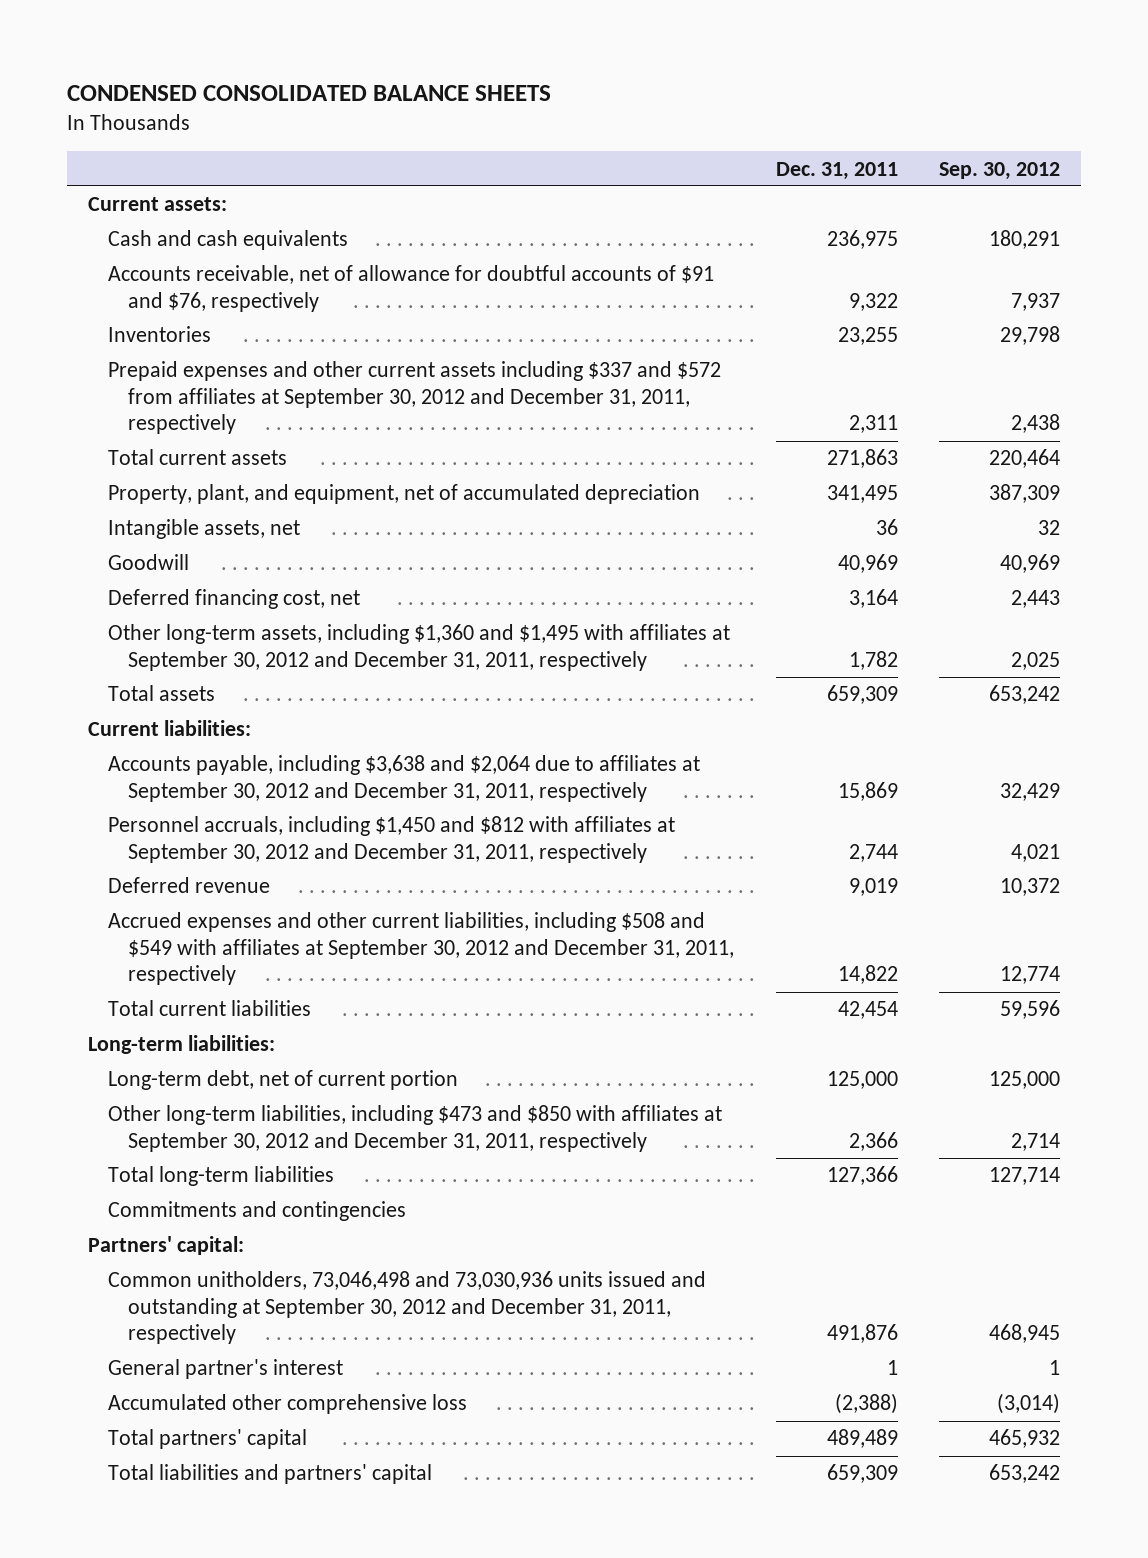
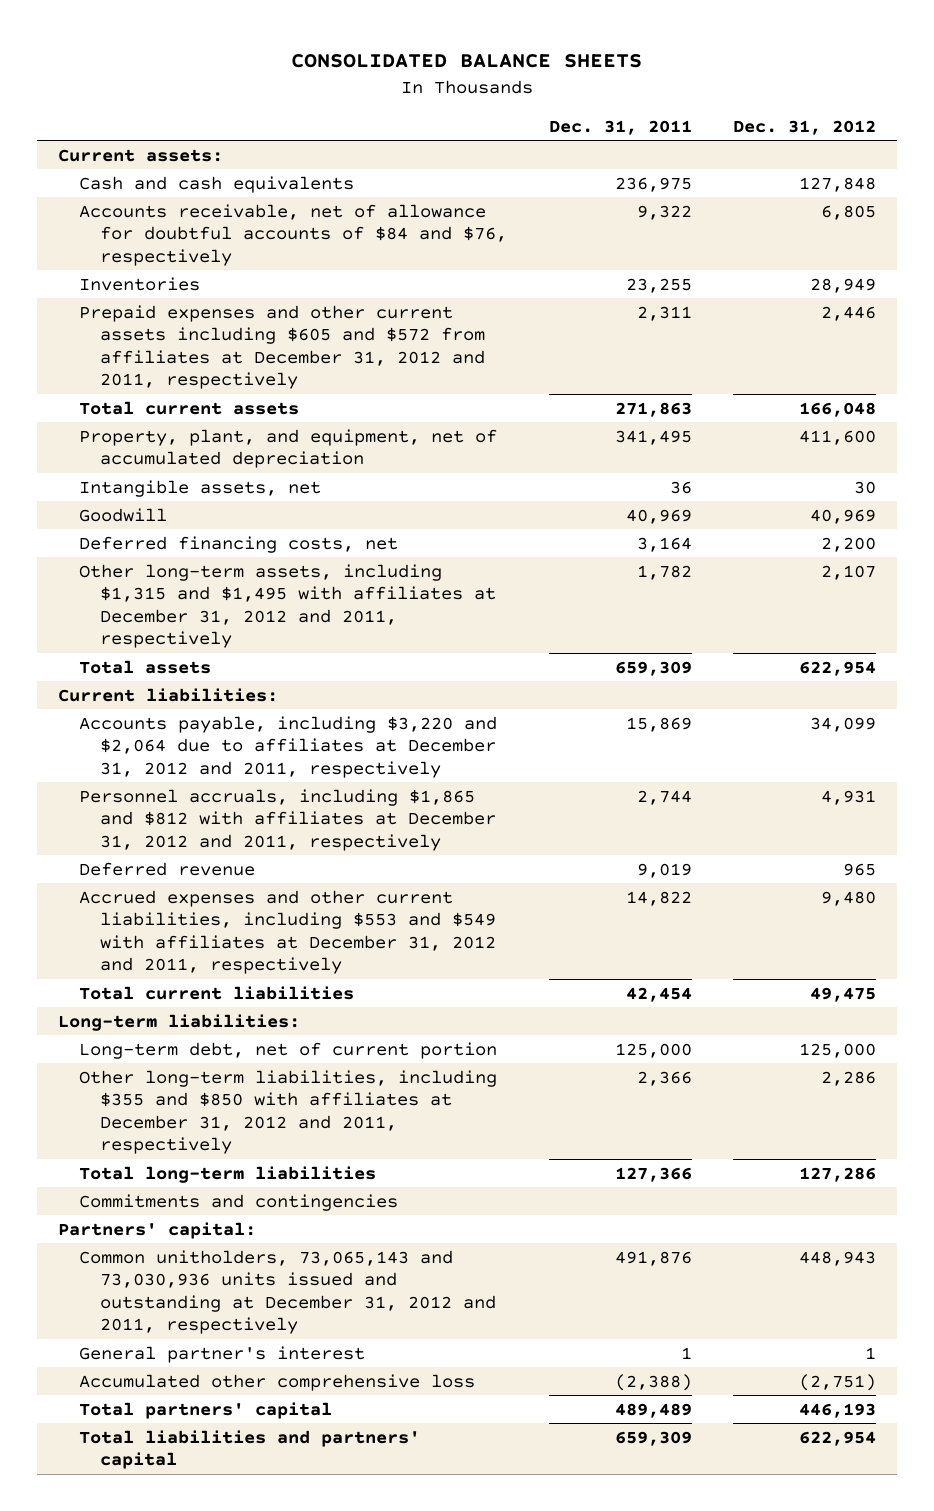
[67,84,552,101] CONDENSED CONSOLIDATED BALANCE SHEETS -> [291,53,643,68] CONSOLIDATED BALANCE SHEETS
[939,161,1061,180] Sep. 30, 2012 -> none
none -> [733,119,877,135] Dec. 31, 2012
[107,265,714,312] Accounts receivable, net of allowance for doubtful accounts of $91 and $76, respectively -> [79,203,508,266] Accounts receivable, net of allowance for doubtful accounts of $84 and $76, respectively
[107,361,721,435] Prepaid expenses and other current assets including $337 and $572 from affiliates at September 30, 2012 and December 31, 2011, respectively -> [79,304,486,390] Prepaid expenses and other current assets including $605 and $572 from affiliates at December 31, 2012 and 2011, respectively
[107,589,360,610] Deferred financing cost, net -> [79,535,399,553] Deferred financing costs, net
[107,624,730,671] Other long-term assets, including $1,360 and $1,495 with affiliates at September 30, 2012 and December 31, 2011, respectively -> [79,563,497,649] Other long-term assets, including $1,315 and $1,495 with affiliates at December 31, 2012 and 2011, respectively
[107,755,700,802] Accounts payable, including $3,638 and $2,064 due to affiliates at September 30, 2012 and December 31, 2011, respectively -> [79,715,498,778] Accounts payable, including $3,220 and $2,064 due to affiliates at December 31, 2012 and 2011, respectively
[107,816,675,863] Personnel accruals, including $1,450 and $812 with affiliates at September 30, 2012 and December 31, 2011, respectively -> [79,788,497,851] Personnel accruals, including $1,865 and $812 with affiliates at December 31, 2012 and 2011, respectively
[107,912,734,986] Accrued expenses and other current liabilities, including $508 and $549 with affiliates at September 30, 2012 and December 31, 2011, respectively -> [79,889,497,975] Accrued expenses and other current liabilities, including $553 and $549 with affiliates at December 31, 2012 and 2011, respectively
[107,1105,722,1152] Other long-term liabilities, including $473 and $850 with affiliates at September 30, 2012 and December 31, 2011, respectively -> [79,1069,498,1155] Other long-term liabilities, including $355 and $850 with affiliates at December 31, 2012 and 2011, respectively
[107,1271,706,1345] Common unitholders, 73,046,498 and 73,030,936 units issued and outstanding at September 30, 2012 and December 31, 2011, respectively -> [79,1249,497,1335] Common unitholders, 73,065,143 and 73,030,936 units issued and outstanding at December 31, 2012 and 2011, respectively

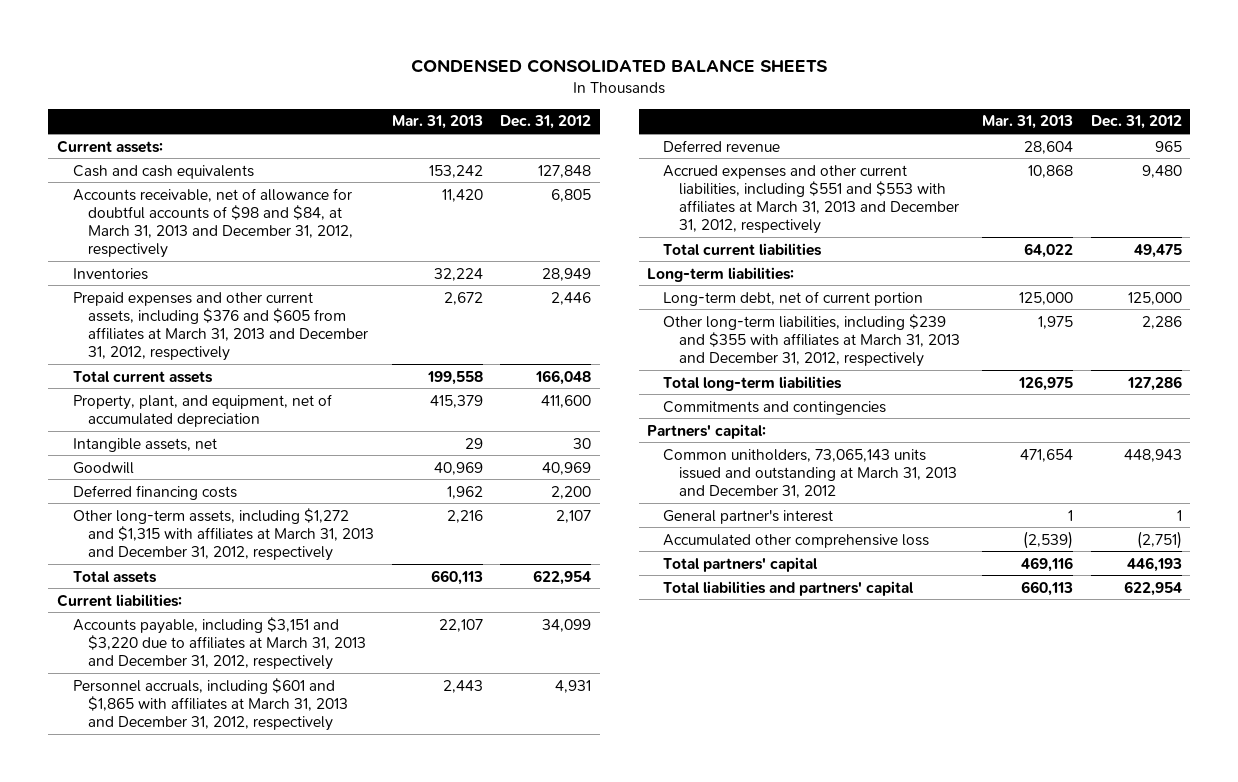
[291,53,643,68] CONSOLIDATED BALANCE SHEETS -> [411,59,829,74] CONDENSED CONSOLIDATED BALANCE SHEETS
[548,119,692,135] Dec. 31, 2011 -> none
none -> [391,115,483,130] Mar. 31, 2013
[79,203,508,266] Accounts receivable, net of allowance for doubtful accounts of $84 and $76, respectively -> [72,187,354,259] Accounts receivable, net of allowance for doubtful accounts of $98 and $84, at March 31, 2013 and December 31, 2012, respectively
[79,304,486,390] Prepaid expenses and other current assets including $605 and $572 from affiliates at December 31, 2012 and 2011, respectively -> [72,291,369,362] Prepaid expenses and other current assets, including $376 and $605 from affiliates at March 31, 2013 and December 31, 2012, respectively
[79,535,399,553] Deferred financing costs, net -> [72,484,237,500] Deferred financing costs
[79,563,497,649] Other long-term assets, including $1,315 and $1,495 with affiliates at December 31, 2012 and 2011, respectively -> [72,507,375,561] Other long-term assets, including $1,272 and $1,315 with affiliates at March 31, 2013 and December 31, 2012, respectively
[79,715,498,778] Accounts payable, including $3,220 and $2,064 due to affiliates at December 31, 2012 and 2011, respectively -> [72,616,367,670] Accounts payable, including $3,151 and $3,220 due to affiliates at March 31, 2013 and December 31, 2012, respectively
[79,788,497,851] Personnel accruals, including $1,865 and $812 with affiliates at December 31, 2012 and 2011, respectively -> [72,677,349,731] Personnel accruals, including $601 and $1,865 with affiliates at March 31, 2013 and December 31, 2012, respectively
[79,889,497,975] Accrued expenses and other current liabilities, including $553 and $549 with affiliates at December 31, 2012 and 2011, respectively -> [663,164,960,235] Accrued expenses and other current liabilities, including $551 and $553 with affiliates at March 31, 2013 and December 31, 2012, respectively
[79,1069,498,1155] Other long-term liabilities, including $355 and $850 with affiliates at December 31, 2012 and 2011, respectively -> [663,313,961,367] Other long-term liabilities, including $239 and $355 with affiliates at March 31, 2013 and December 31, 2012, respectively
[79,1249,497,1335] Common unitholders, 73,065,143 and 73,030,936 units issued and outstanding at December 31, 2012 and 2011, respectively -> [663,448,958,498] Common unitholders, 73,065,143 units issued and outstanding at March 31, 2013 and December 31, 2012

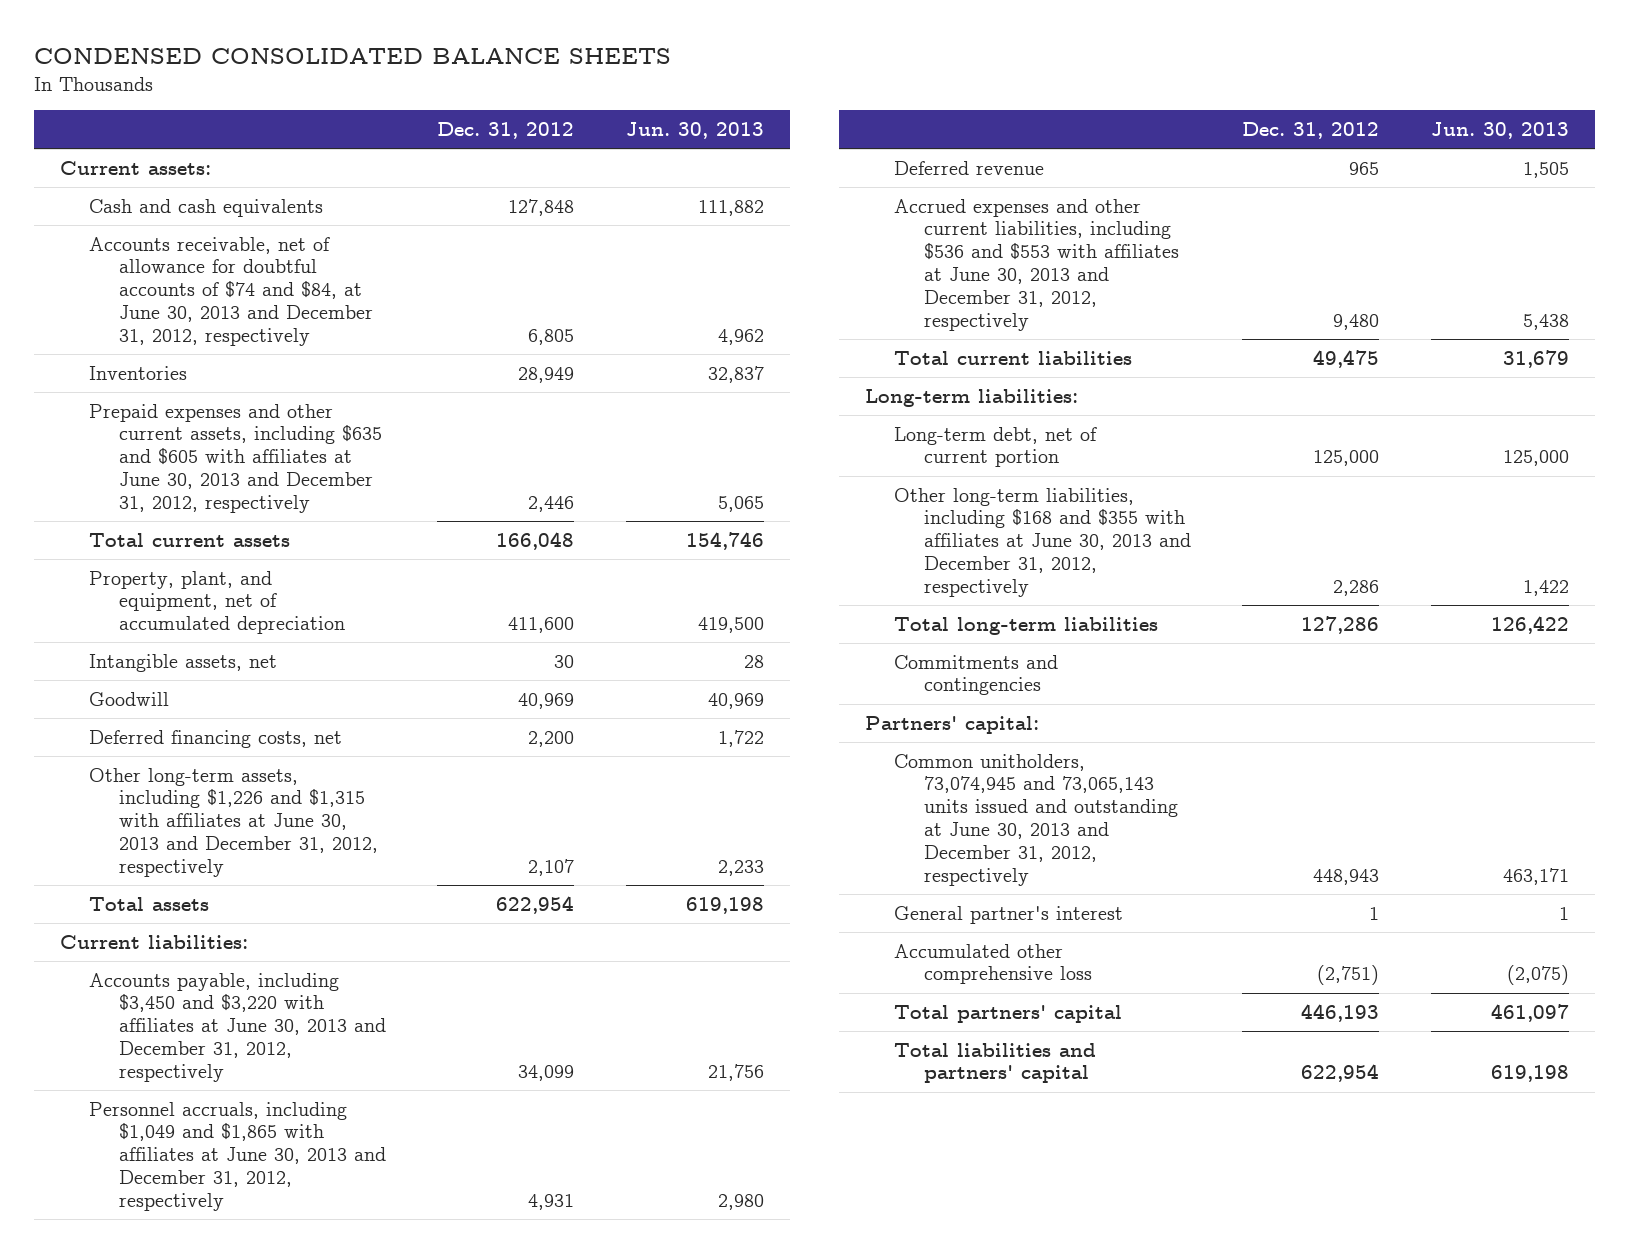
[391,115,483,130] Mar. 31, 2013 -> none
none -> [625,122,764,140] Jun. 30, 2013
[72,187,354,259] Accounts receivable, net of allowance for doubtful accounts of $98 and $84, at March 31, 2013 and December 31, 2012, respectively -> [89,236,373,347] Accounts receivable, net of allowance for doubtful accounts of $74 and $84, at June 30, 2013 and December 31, 2012, respectively
[72,291,369,362] Prepaid expenses and other current assets, including $376 and $605 from affiliates at March 31, 2013 and December 31, 2012, respectively -> [89,403,382,514] Prepaid expenses and other current assets, including $635 and $605 with affiliates at June 30, 2013 and December 31, 2012, respectively
[72,484,237,500] Deferred financing costs -> [89,729,343,748] Deferred financing costs, net
[72,507,375,561] Other long-term assets, including $1,272 and $1,315 with affiliates at March 31, 2013 and December 31, 2012, respectively -> [89,767,378,878] Other long-term assets, including $1,226 and $1,315 with affiliates at June 30, 2013 and December 31, 2012, respectively
[72,616,367,670] Accounts payable, including $3,151 and $3,220 due to affiliates at March 31, 2013 and December 31, 2012, respectively -> [89,972,386,1083] Accounts payable, including $3,450 and $3,220 with affiliates at June 30, 2013 and December 31, 2012, respectively
[72,677,349,731] Personnel accruals, including $601 and $1,865 with affiliates at March 31, 2013 and December 31, 2012, respectively -> [89,1101,386,1212] Personnel accruals, including $1,049 and $1,865 with affiliates at June 30, 2013 and December 31, 2012, respectively
[663,164,960,235] Accrued expenses and other current liabilities, including $551 and $553 with affiliates at March 31, 2013 and December 31, 2012, respectively -> [894,198,1179,331] Accrued expenses and other current liabilities, including $536 and $553 with affiliates at June 30, 2013 and December 31, 2012, respectively
[663,313,961,367] Other long-term liabilities, including $239 and $355 with affiliates at March 31, 2013 and December 31, 2012, respectively -> [894,487,1191,598] Other long-term liabilities, including $168 and $355 with affiliates at June 30, 2013 and December 31, 2012, respectively
[663,448,958,498] Common unitholders, 73,065,143 units issued and outstanding at March 31, 2013 and December 31, 2012 -> [894,753,1178,886] Common unitholders, 73,074,945 and 73,065,143 units issued and outstanding at June 30, 2013 and December 31, 2012, respectively

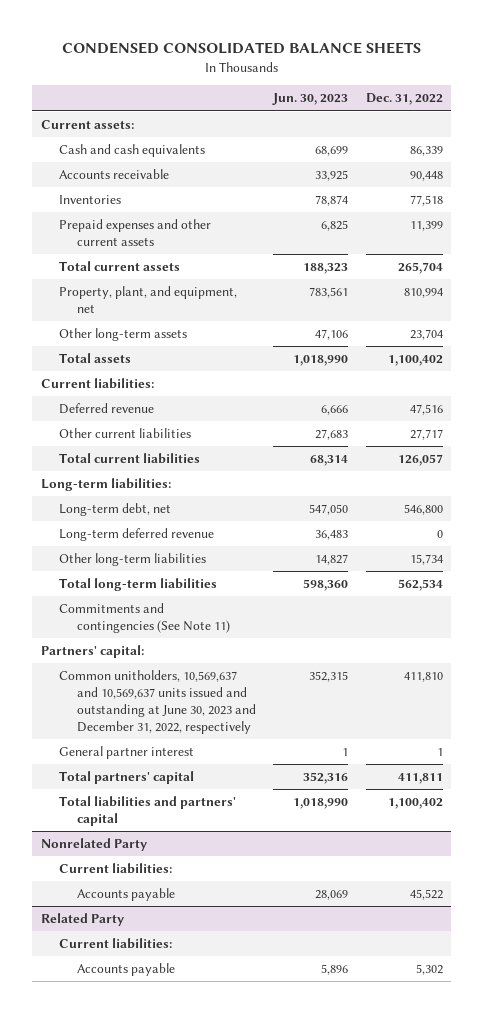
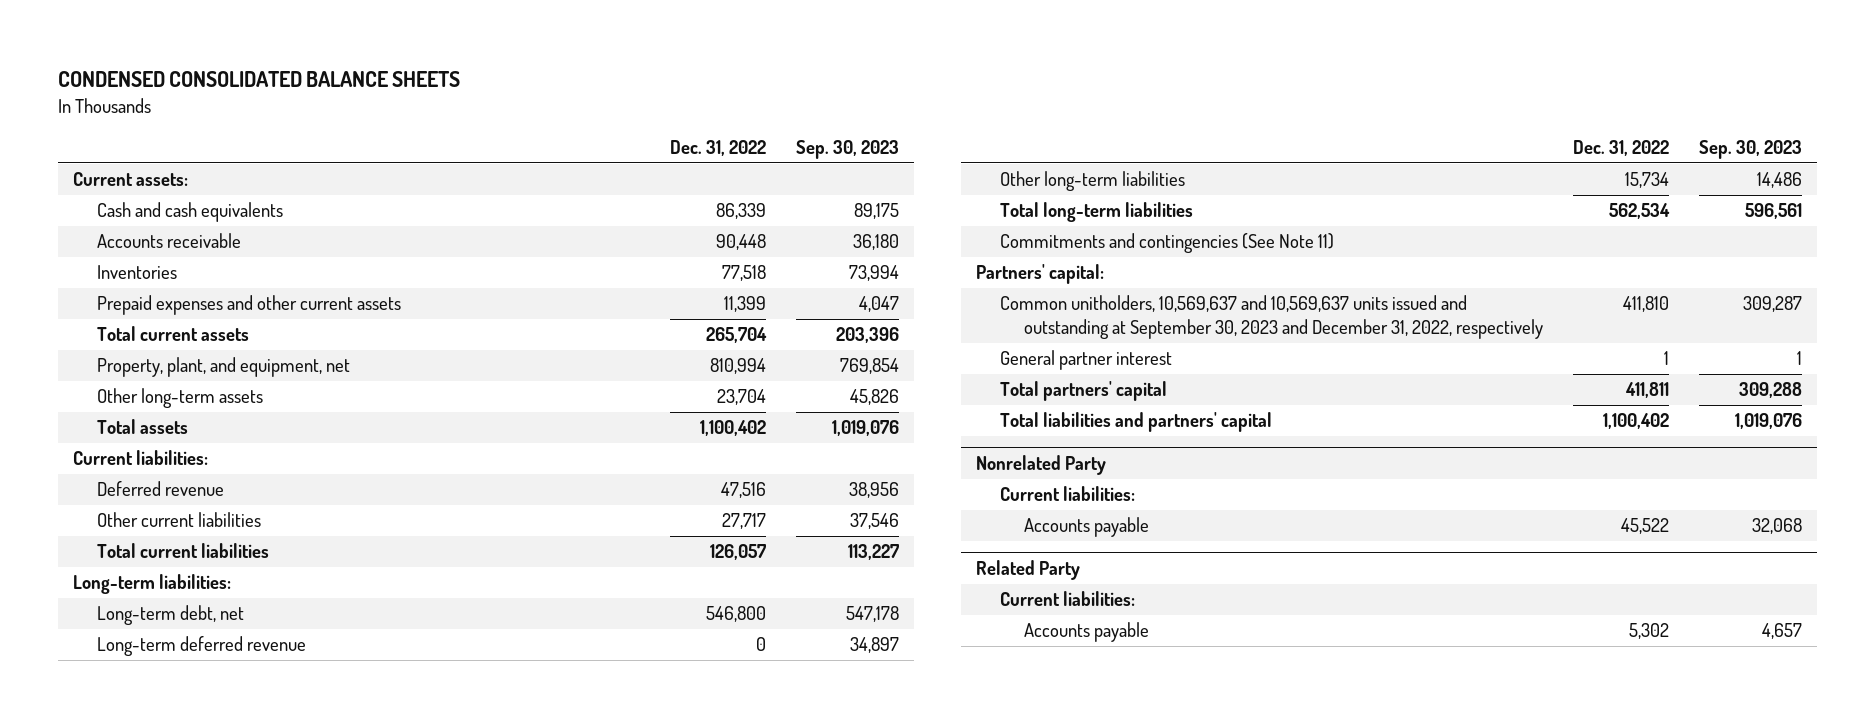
[272,93,349,106] Jun. 30, 2023 -> none
none -> [796,139,900,159] Sep. 30, 2023
[58,670,256,735] Common unitholders, 10,569,637 and 10,569,637 units issued and outstanding at June 30, 2023 and December 31, 2022, respectively -> [1000,295,1544,339] Common unitholders, 10,569,637 and 10,569,637 units issued and outstanding at September 30, 2023 and December 31, 2022, respectively

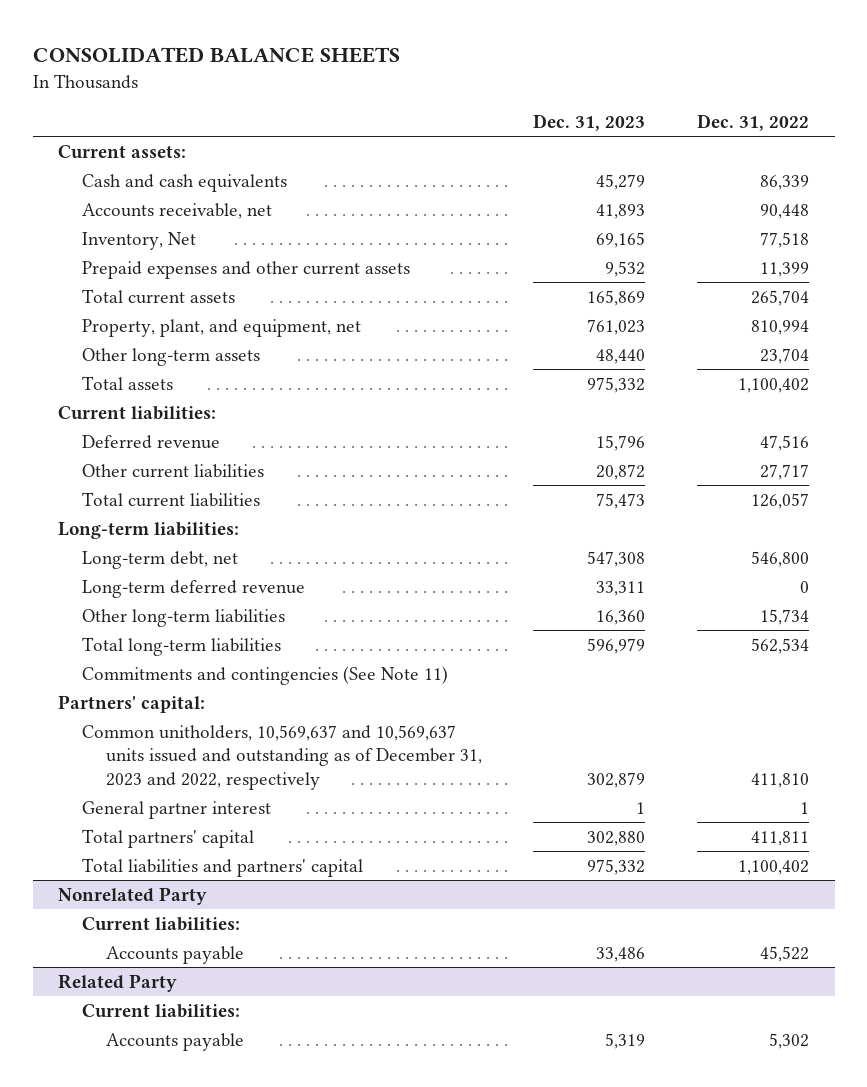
[58,71,461,88] CONDENSED CONSOLIDATED BALANCE SHEETS -> [32,47,400,64] CONSOLIDATED BALANCE SHEETS
[796,139,900,159] Sep. 30, 2023 -> none
none -> [533,113,646,131] Dec. 31, 2023
[97,233,242,249] Accounts receivable -> [82,202,273,219] Accounts receivable, net
[97,265,178,280] Inventories -> [82,231,197,250] Inventory, Net
[1000,295,1544,339] Common unitholders, 10,569,637 and 10,569,637 units issued and outstanding at September 30, 2023 and December 31, 2022, respectively -> [82,724,482,790] Common unitholders, 10,569,637 and 10,569,637 units issued and outstanding as of December 31, 2023 and 2022, respectively

